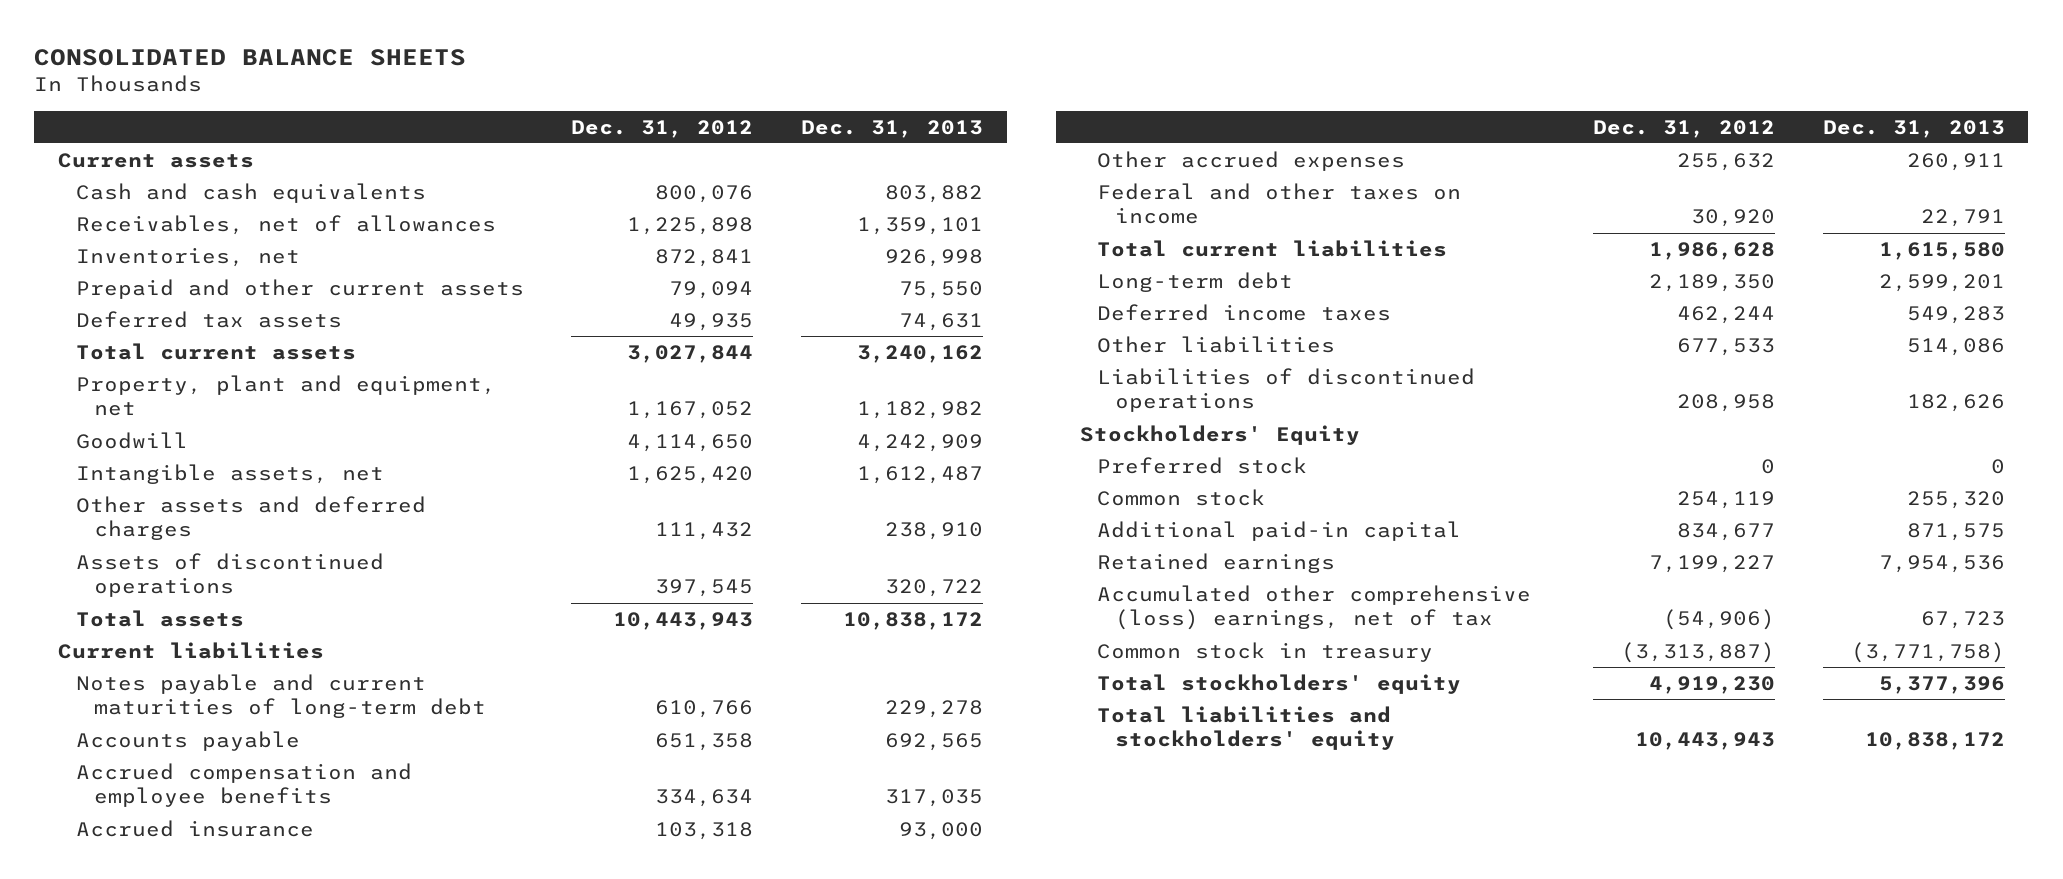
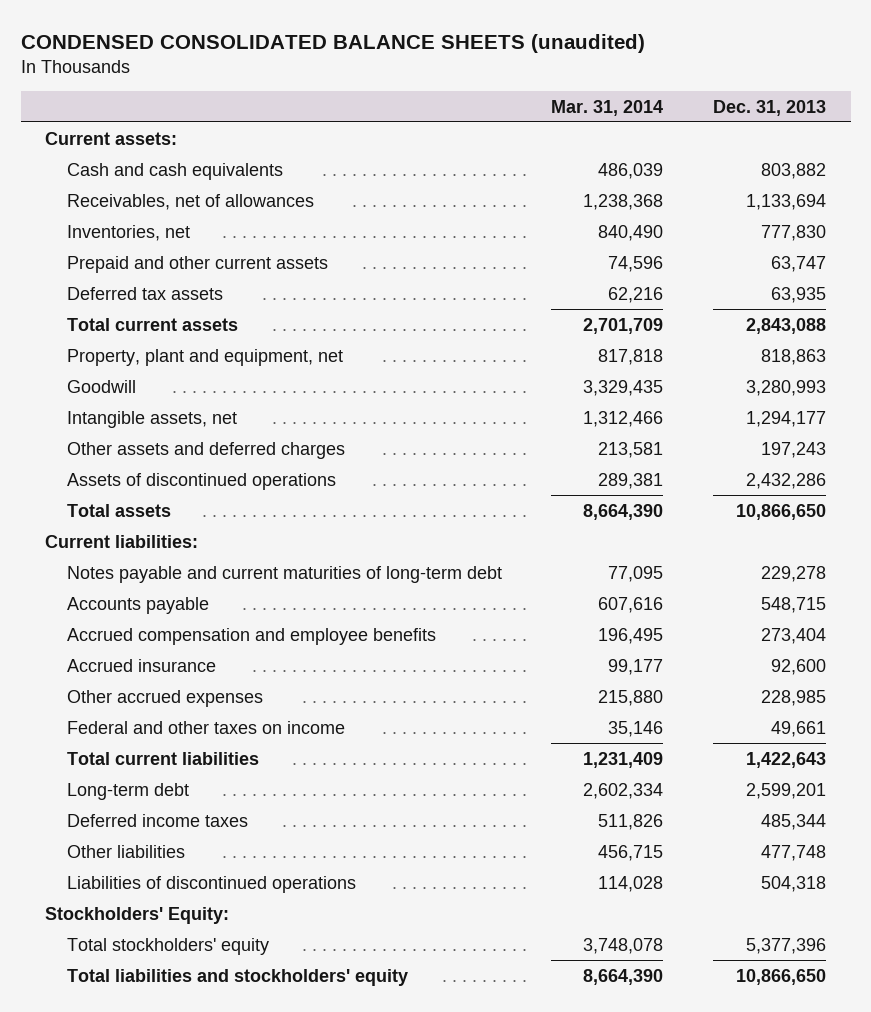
[34,48,467,66] CONSOLIDATED BALANCE SHEETS -> [20,33,645,53] CONDENSED CONSOLIDATED BALANCE SHEETS (unaudited)
[571,119,754,138] Dec. 31, 2012 -> none
none -> [551,99,664,116] Mar. 31, 2014
[58,152,255,168] Current assets -> [45,131,178,145] Current assets:
[857,216,984,235] 1,359,101 -> [745,193,826,210] 1,133,694
[885,248,984,267] 926,998 -> [760,224,826,241] 777,830
[899,280,984,299] 75,550 -> [770,255,826,272] 63,747
[899,312,984,331] 74,631 -> [770,286,826,303] 63,935
[857,344,984,363] 3,240,162 -> [745,317,826,334] 2,843,088
[857,401,984,420] 1,182,982 -> [760,348,826,365] 818,863
[857,433,984,452] 4,242,909 -> [745,379,826,396] 3,280,993
[857,465,984,484] 1,612,487 -> [745,410,826,427] 1,294,177
[885,522,984,541] 238,910 -> [760,441,826,458] 197,243
[885,579,984,598] 320,722 -> [745,472,826,489] 2,432,286
[843,611,984,630] 10,838,172 -> [735,503,826,520] 10,866,650
[58,641,325,659] Current liabilities -> [45,534,199,548] Current liabilities:
[885,732,984,751] 692,565 -> [760,596,826,613] 548,715
[885,789,984,808] 317,035 -> [760,627,826,644] 273,404
[899,821,984,840] 93,000 -> [770,658,826,675] 92,600
[1906,152,2005,171] 260,911 -> [760,689,826,706] 228,985
[1920,209,2005,228] 22,791 -> [770,720,826,737] 49,661
[1878,241,2005,260] 1,615,580 -> [745,751,826,768] 1,422,643
[1097,456,1308,474] Preferred stock -> none
[1097,488,1266,506] Common stock -> none
[1097,520,1462,541] Additional paid-in capital -> none
[1097,552,1336,573] Retained earnings -> none
[1097,584,1532,631] Accumulated other comprehensive (loss) earnings, net of tax -> none
[1097,641,1434,662] Common stock in treasury -> none
[1906,305,2005,324] 549,283 -> [760,813,826,830] 485,344
[1906,337,2005,356] 514,086 -> [760,844,826,861] 477,748
[1906,394,2005,413] 182,626 -> [760,875,826,892] 504,318
[1079,424,1360,445] Stockholders' Equity -> [45,906,230,924] Stockholders' Equity:
[1864,732,2005,751] 10,838,172 -> [735,968,826,985] 10,866,650

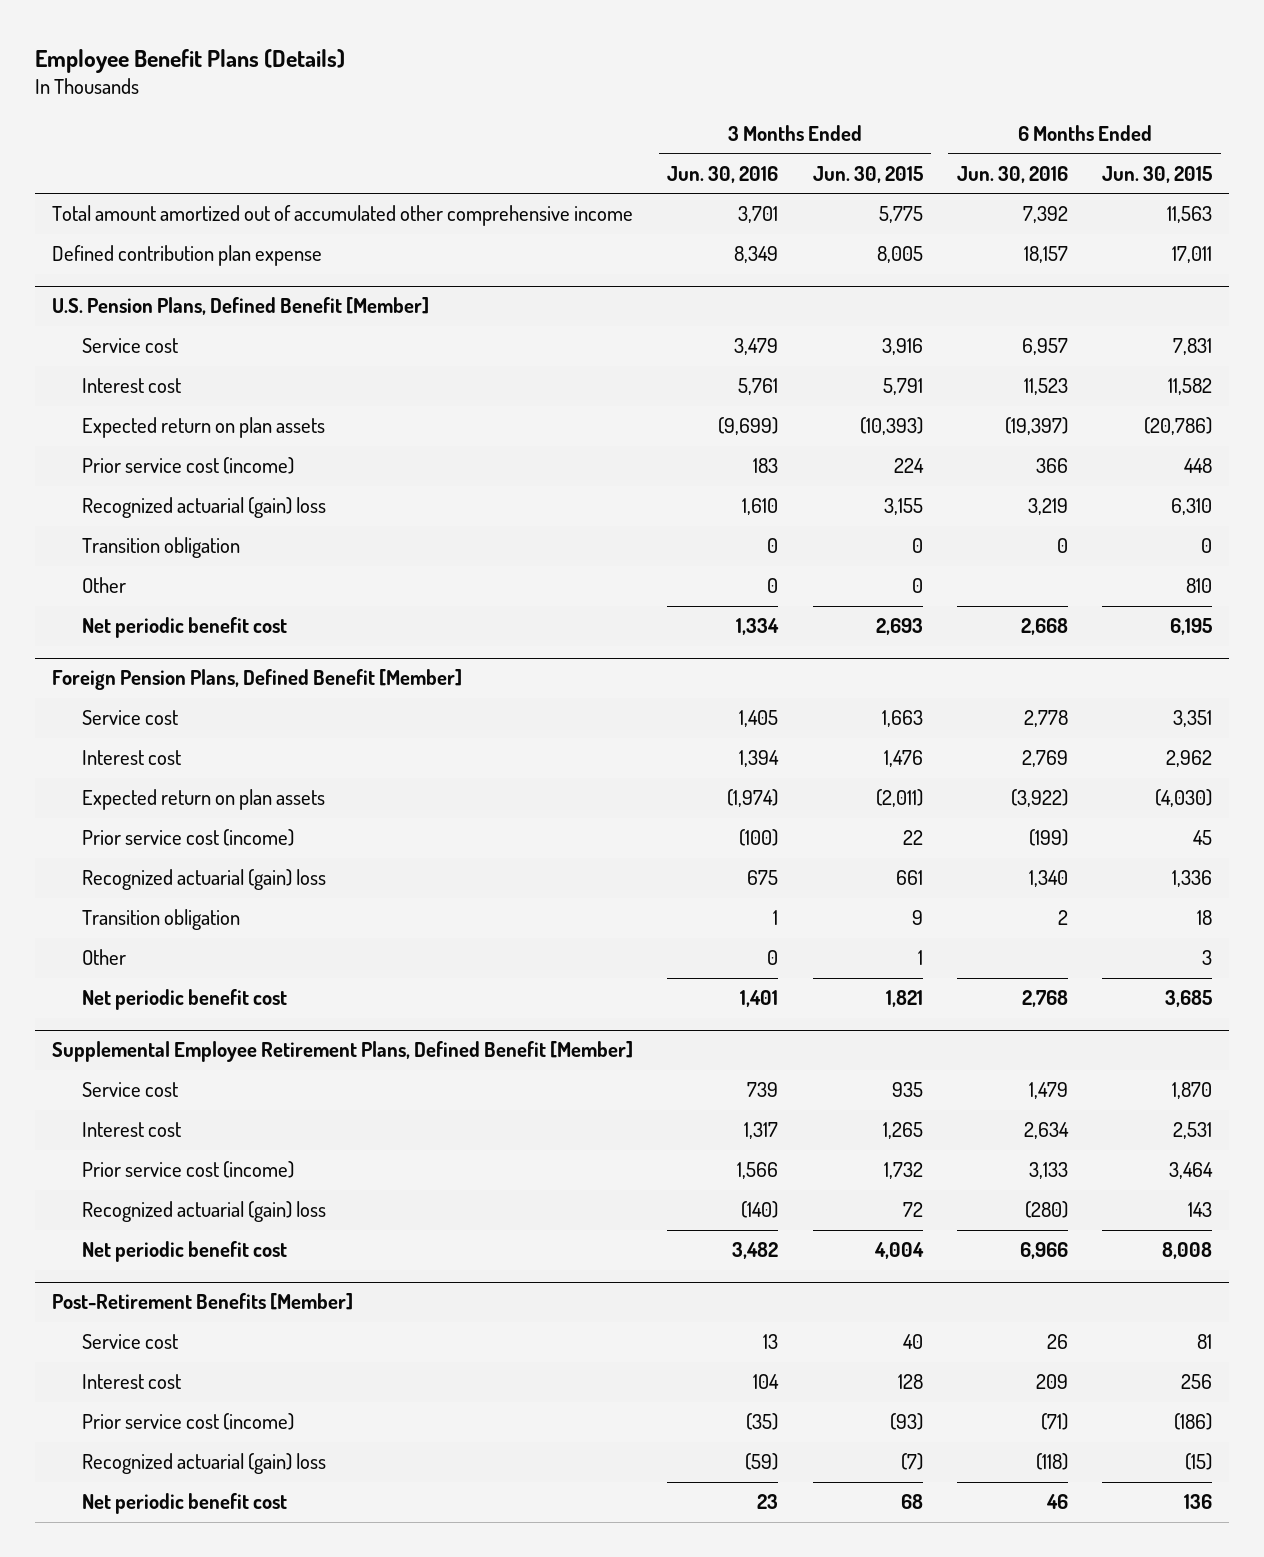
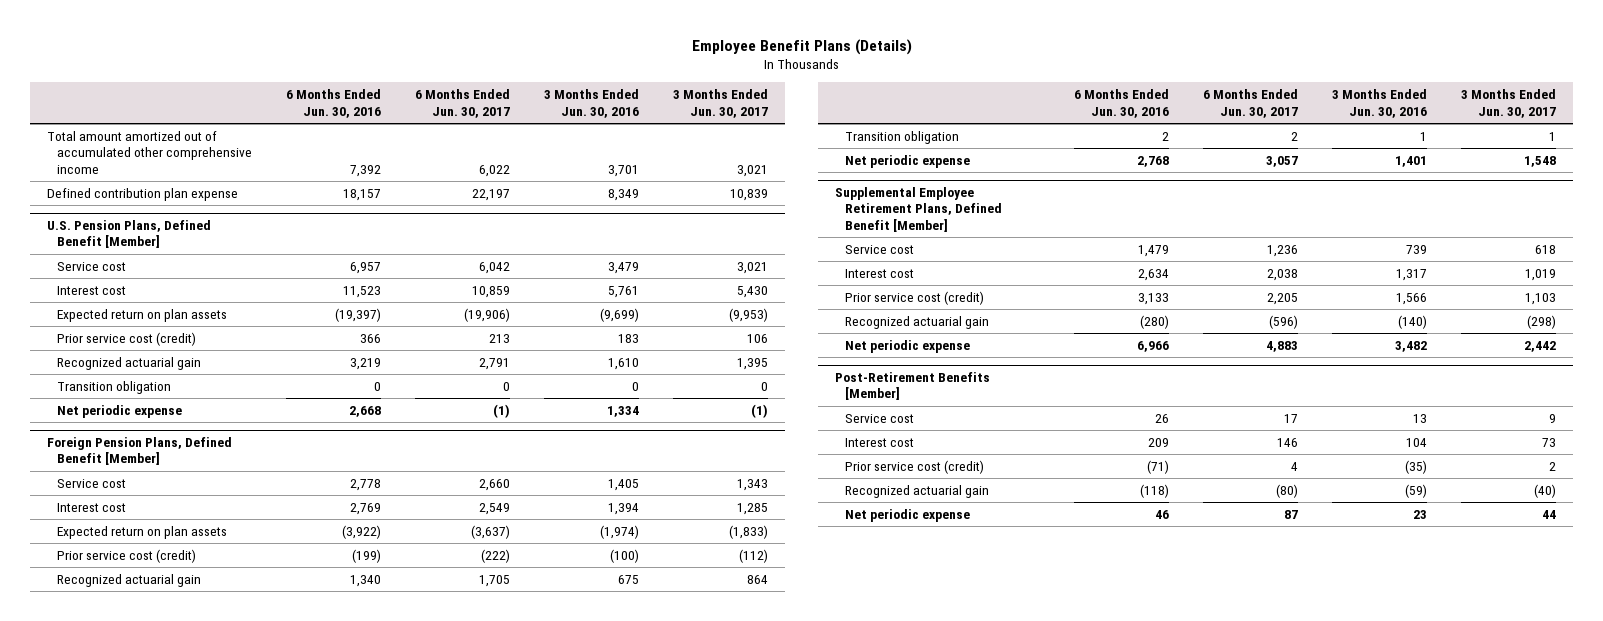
[812,165,923,183] Jun. 30, 2015 -> none
[1102,165,1213,183] Jun. 30, 2015 -> none
none -> [415,89,511,118] 6 Months Ended Jun. 30, 2017
none -> [673,89,769,118] 3 Months Ended Jun. 30, 2017
[82,457,295,475] Prior service cost (income) -> [57,331,197,346] Prior service cost (credit)
[82,497,327,519] Recognized actuarial (gain) loss -> [57,356,202,370] Recognized actuarial gain
[82,577,127,594] Other -> none
[82,617,288,639] Net periodic benefit cost -> [57,404,183,418] Net periodic expense
[82,829,295,847] Prior service cost (income) -> [57,548,197,563] Prior service cost (credit)
[82,869,327,891] Recognized actuarial (gain) loss -> [57,573,202,587] Recognized actuarial gain
[82,949,127,966] Other -> none
[82,989,288,1011] Net periodic benefit cost -> [845,154,971,168] Net periodic expense
[82,1161,295,1179] Prior service cost (income) -> [845,290,985,305] Prior service cost (credit)
[82,1201,327,1223] Recognized actuarial (gain) loss -> [845,315,990,329] Recognized actuarial gain
[82,1241,288,1263] Net periodic benefit cost -> [845,339,971,353] Net periodic expense
[82,1413,295,1431] Prior service cost (income) -> [845,459,985,474] Prior service cost (credit)
[82,1453,327,1475] Recognized actuarial (gain) loss -> [845,484,990,498] Recognized actuarial gain
[82,1493,288,1515] Net periodic benefit cost -> [845,508,971,522] Net periodic expense

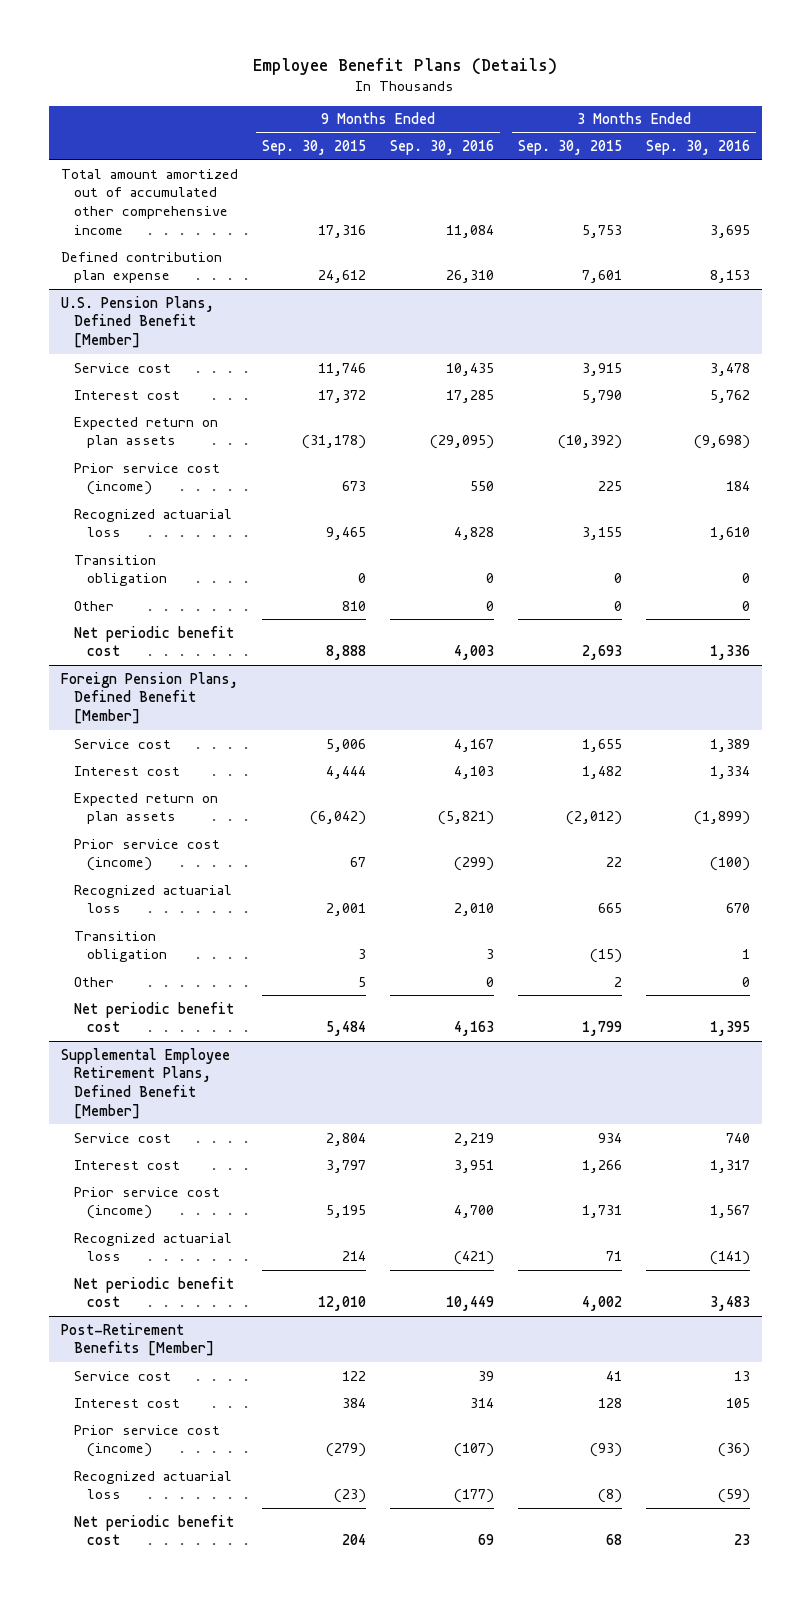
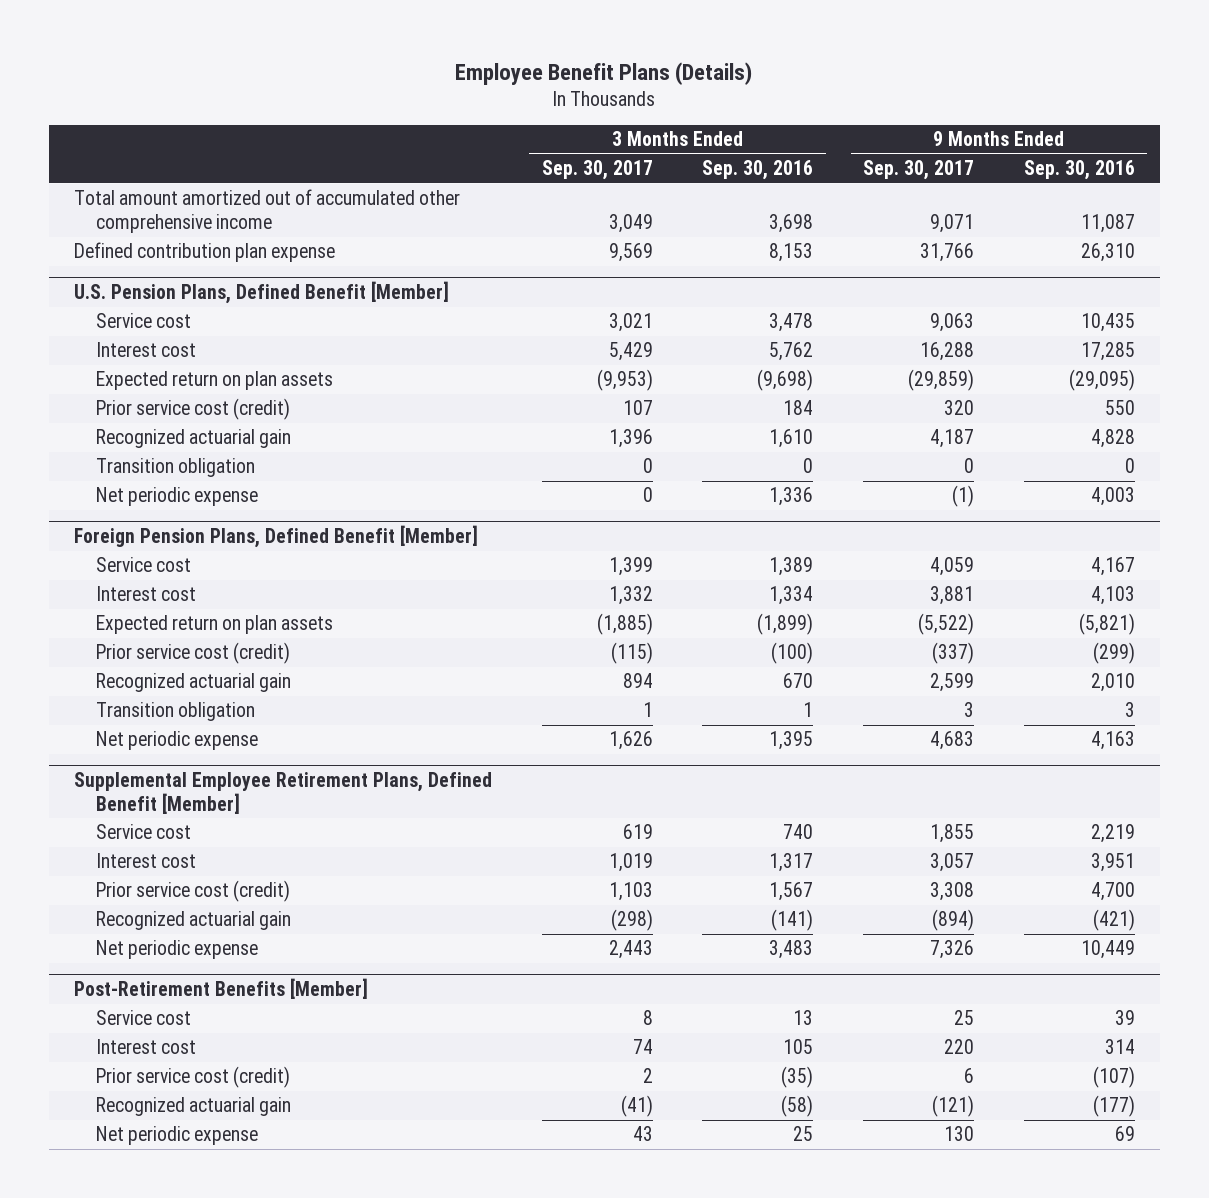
[261,139,366,155] Sep. 30, 2015 -> none
[518,139,623,155] Sep. 30, 2015 -> none
none -> [541,160,653,181] Sep. 30, 2017
none -> [863,160,975,181] Sep. 30, 2017
[445,225,494,239] 11,084 -> [1080,214,1135,234] 11,087
[710,225,751,239] 3,695 -> [769,214,814,234] 3,698
[73,462,220,496] Prior service cost (income) -> [95,398,290,421] Prior service cost (credit)
[73,508,232,538] Recognized actuarial loss -> [95,429,291,449] Recognized actuarial gain
[73,600,114,611] Other -> none
[73,625,234,657] Net periodic benefit cost -> [95,487,258,507] Net periodic expense
[73,838,220,872] Prior service cost (income) -> [95,642,290,665] Prior service cost (credit)
[73,884,232,914] Recognized actuarial loss -> [95,673,291,693] Recognized actuarial gain
[73,976,114,987] Other -> none
[73,1001,234,1033] Net periodic benefit cost -> [95,731,258,751] Net periodic expense
[73,1186,220,1220] Prior service cost (income) -> [95,880,290,903] Prior service cost (credit)
[73,1232,232,1262] Recognized actuarial loss -> [95,911,291,931] Recognized actuarial gain
[73,1276,234,1308] Net periodic benefit cost -> [95,940,258,960] Net periodic expense
[73,1424,220,1458] Prior service cost (income) -> [95,1066,290,1089] Prior service cost (credit)
[718,1443,751,1458] (36) -> [781,1066,814,1089] (35)
[73,1470,232,1500] Recognized actuarial loss -> [95,1097,291,1117] Recognized actuarial gain
[718,1489,751,1504] (59) -> [781,1095,814,1118] (58)
[73,1514,234,1546] Net periodic benefit cost -> [95,1126,258,1146] Net periodic expense
[734,1534,751,1546] 23 -> [793,1126,814,1142] 25

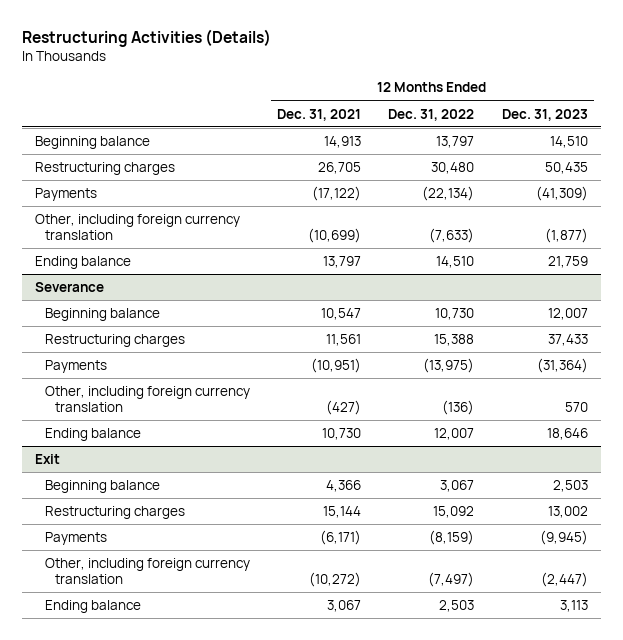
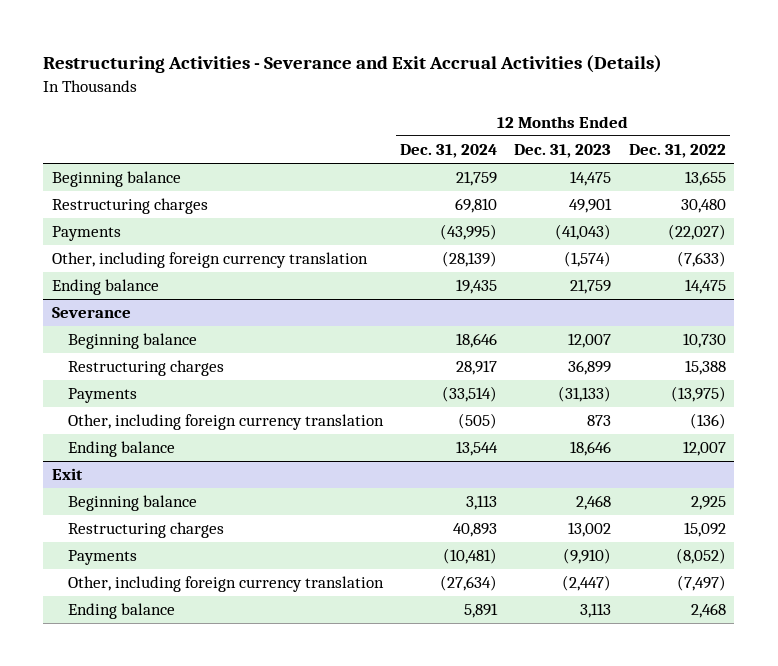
[21,28,271,47] Restructuring Activities (Details) -> [43,55,663,74] Restructuring Activities - Severance and Exit Accrual Activities (Details)
[277,108,362,121] Dec. 31, 2021 -> none
none -> [400,144,498,159] Dec. 31, 2024
[436,135,475,148] 13,797 -> [684,171,726,187] 13,655
[549,135,588,148] 14,510 -> [570,171,612,187] 14,475
[544,161,588,174] 50,435 -> [569,198,613,214] 49,901
[422,185,475,201] (22,134) -> [667,224,726,241] (22,027)
[535,185,588,201] (41,309) -> [555,224,612,241] (41,043)
[544,228,588,244] (1,877) -> [564,251,612,268] (1,574)
[436,255,475,268] 14,510 -> [684,279,726,295] 14,475
[547,333,588,346] 37,433 -> [568,360,612,376] 36,899
[536,357,588,373] (31,364) -> [558,386,612,403] (31,133)
[564,402,588,413] 570 -> [587,415,612,427] 873
[440,479,475,492] 3,067 -> [690,496,726,511] 2,925
[552,479,588,492] 2,503 -> [576,495,612,511] 2,468
[429,529,475,545] (8,159) -> [675,548,726,565] (8,052)
[539,529,588,545] (9,945) -> [563,548,612,565] (9,910)
[439,599,475,612] 2,503 -> [690,603,726,619] 2,468

